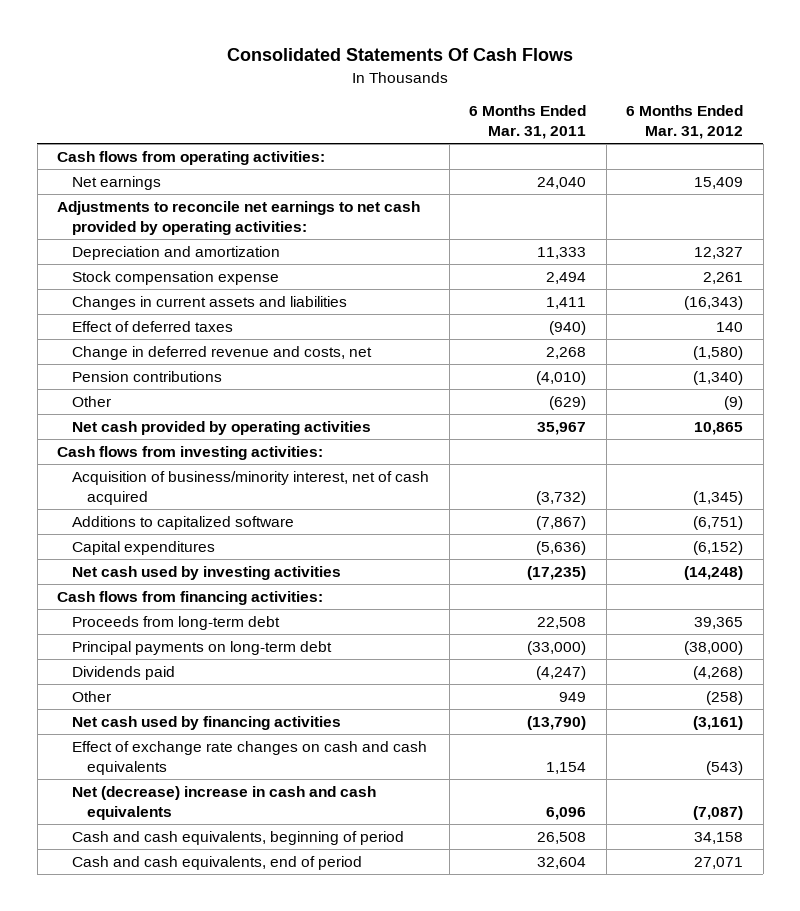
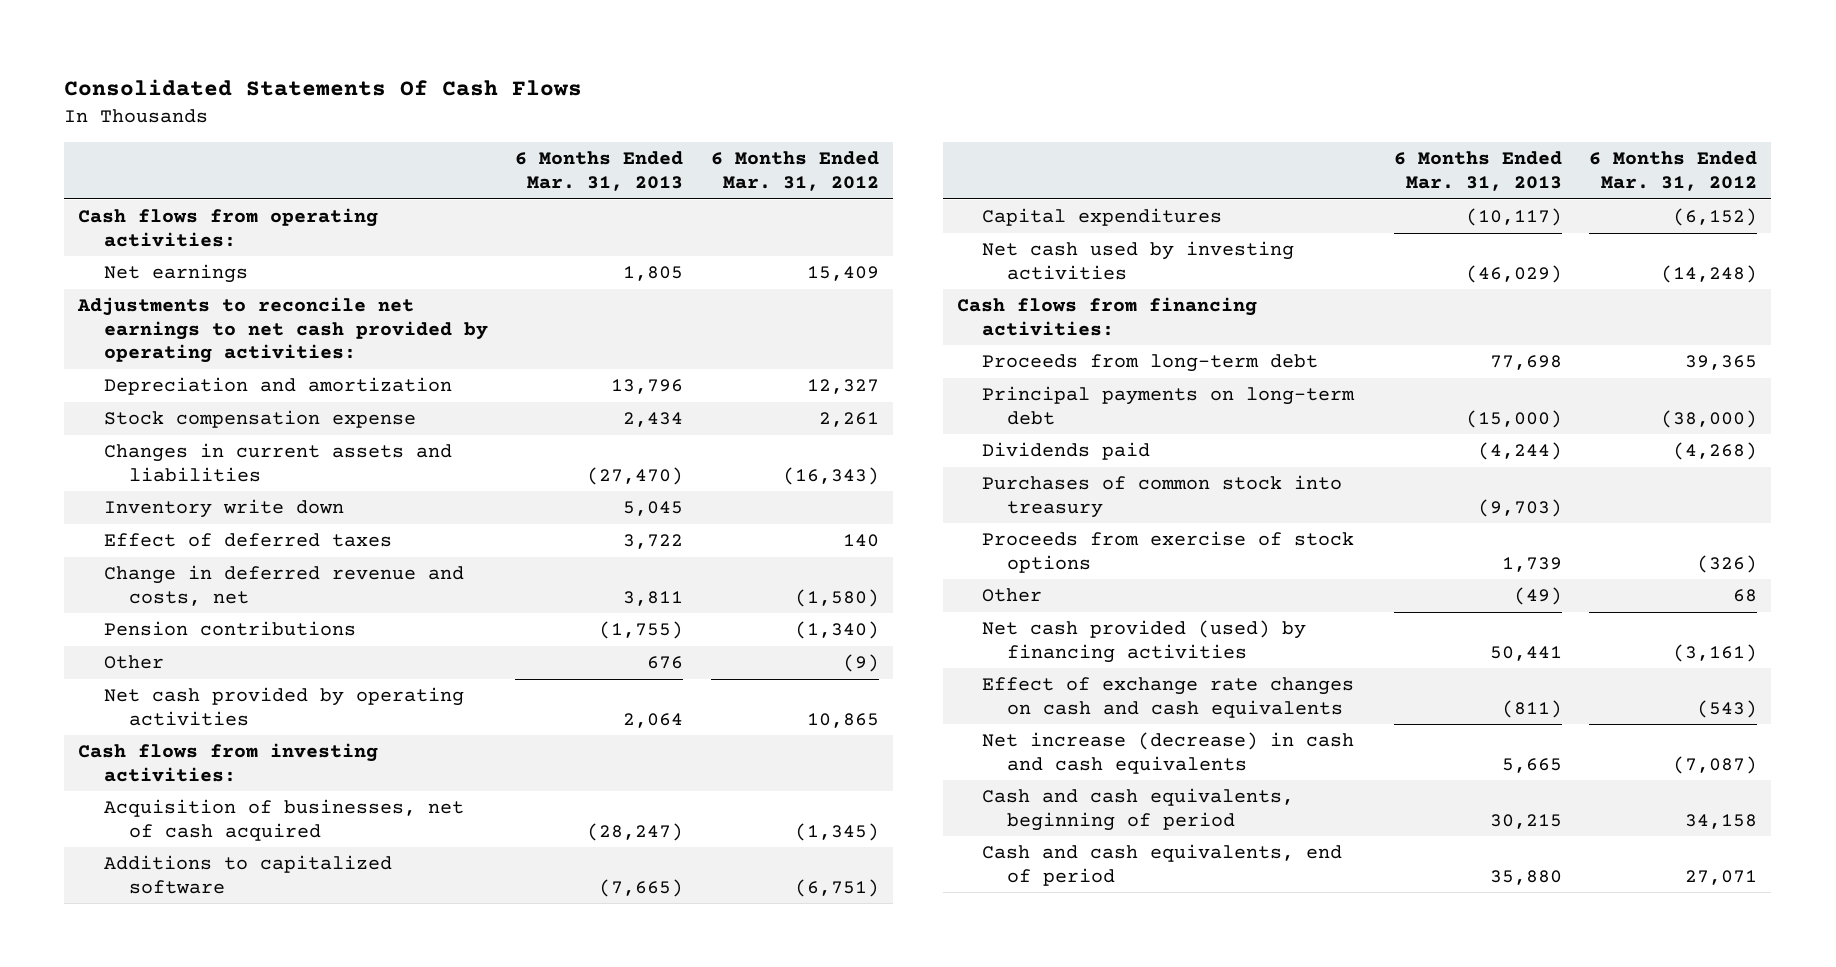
[469,105,587,140] 6 Months Ended Mar. 31, 2011 -> none
none -> [515,151,684,191] 6 Months Ended Mar. 31, 2013
none -> [103,499,344,519] Inventory write down
[72,471,430,505] Acquisition of business/minority interest, net of cash acquired -> [103,799,464,841] Acquisition of businesses, net of cash acquired
none -> [981,475,1342,518] Purchases of common stock into treasury
none -> [981,531,1354,573] Proceeds from exercise of stock options
[706,691,744,706] (258) -> [1733,589,1758,603] 68
[72,716,342,731] Net cash used by financing activities -> [981,620,1306,663] Net cash provided (used) by financing activities
[72,786,377,820] Net (decrease) increase in cash and cash equivalents -> [981,732,1354,774] Net increase (decrease) in cash and cash equivalents

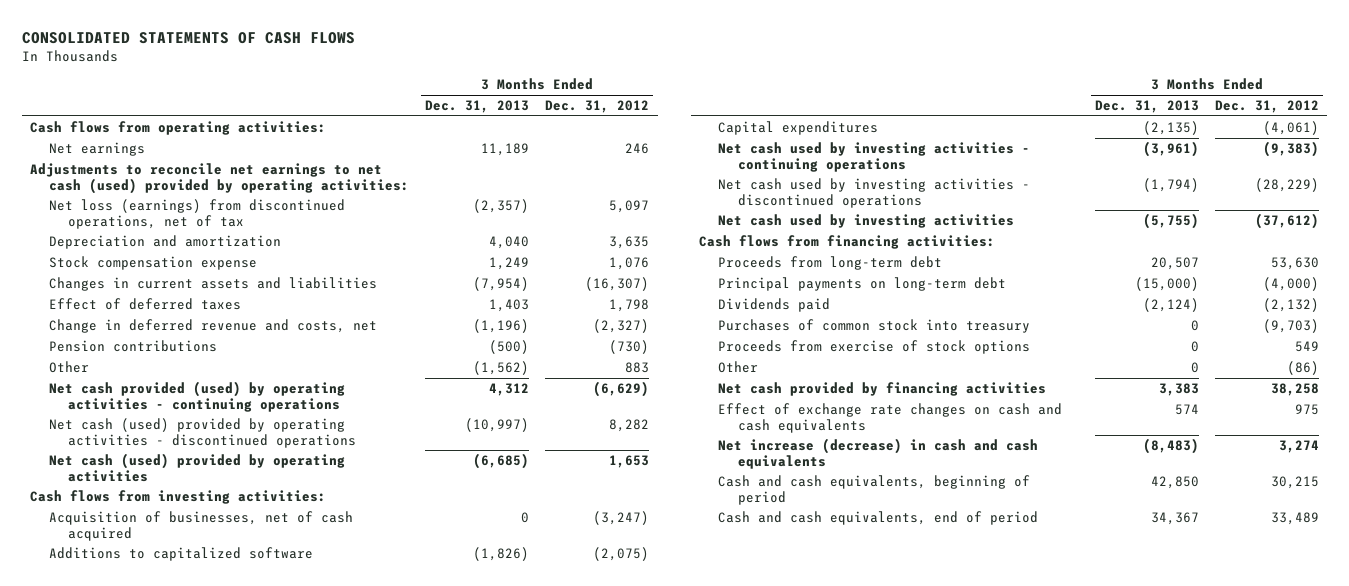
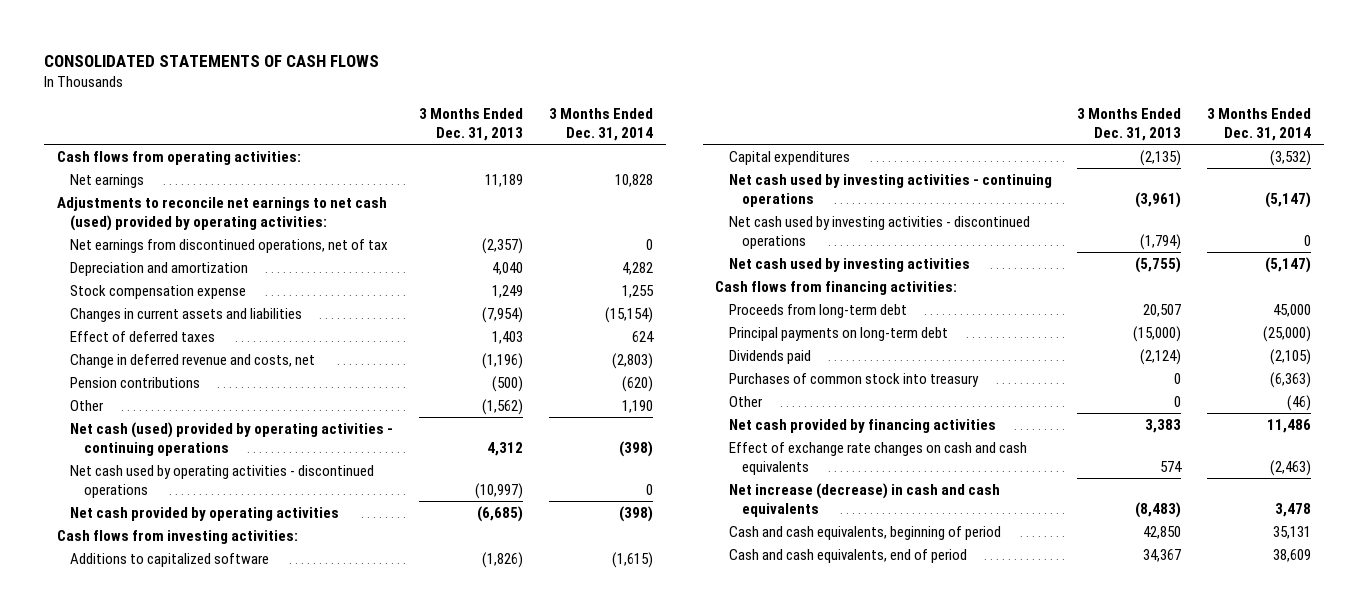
[545,100,650,114] Dec. 31, 2012 -> none
none -> [548,107,653,141] 3 Months Ended Dec. 31, 2014
[48,199,345,229] Net loss (earnings) from discontinued operations, net of tax -> [70,238,389,253] Net earnings from discontinued operations, net of tax
[48,381,345,412] Net cash provided (used) by operating activities - continuing operations -> [70,421,394,456] Net cash (used) provided by operating activities - continuing operations
[48,418,356,448] Net cash (used) provided by operating activities - discontinued operations -> [70,464,375,498] Net cash used by operating activities - discontinued operations
[48,453,345,482] Net cash (used) provided by operating activities -> [70,506,340,521] Net cash provided by operating activities
[48,511,353,541] Acquisition of businesses, net of cash acquired -> none
[718,340,1031,355] Proceeds from exercise of stock options -> none

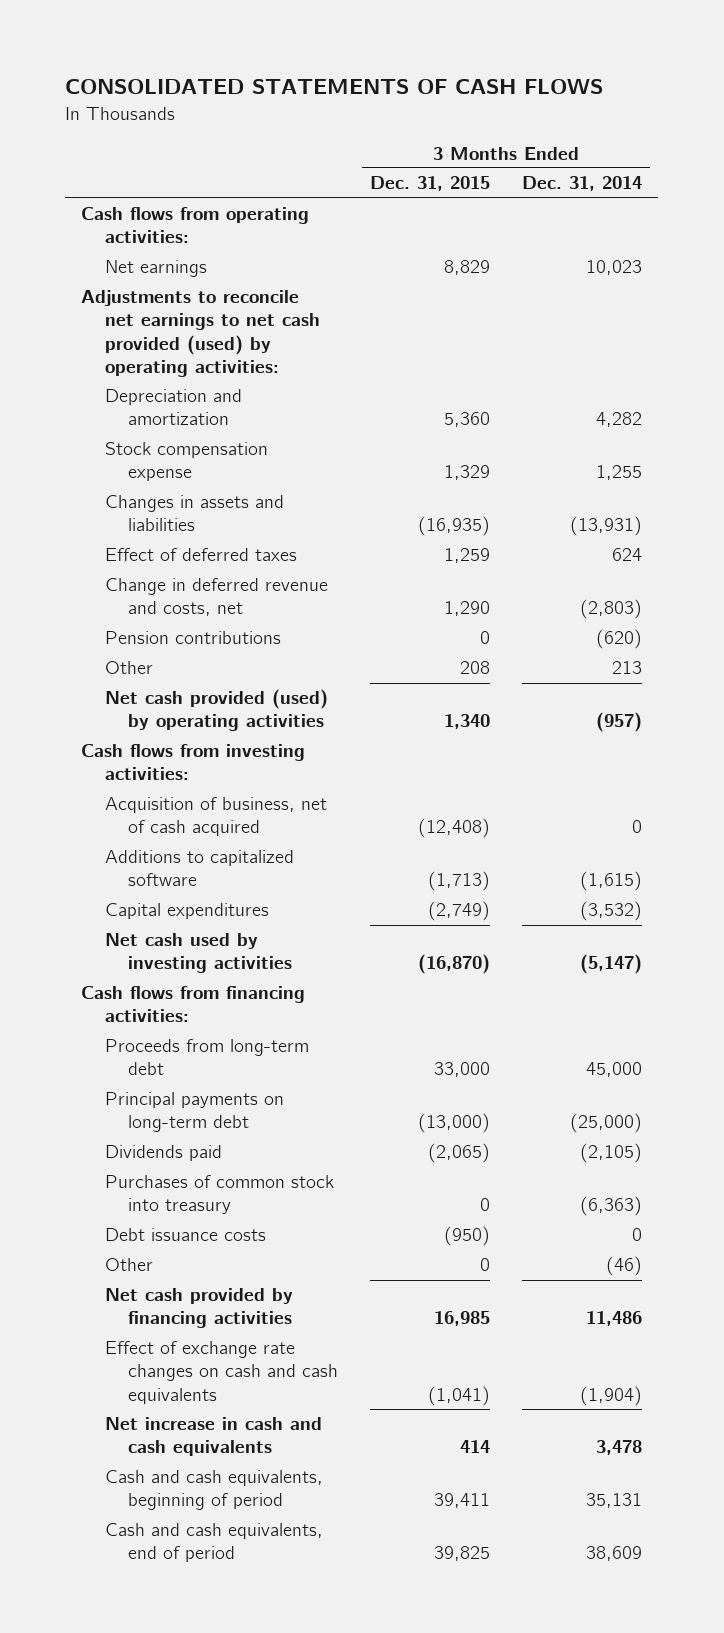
[419,107,524,141] 3 Months Ended Dec. 31, 2013 -> none
none -> [370,176,491,192] Dec. 31, 2015
[70,238,389,253] Net earnings from discontinued operations, net of tax -> none
[614,173,653,187] 10,828 -> [586,260,643,276] 10,023
[57,196,388,231] Adjustments to reconcile net earnings to net cash (used) provided by operating activities: -> [81,290,320,377] Adjustments to reconcile net earnings to net cash provided (used) by operating activities:
[70,307,303,322] Changes in current assets and liabilities -> [104,495,284,532] Changes in assets and liabilities
[604,306,653,323] (15,154) -> [570,516,643,537] (13,931)
[70,464,375,498] Net cash used by operating activities - discontinued operations -> none
[70,506,340,521] Net cash provided by operating activities -> none
[621,399,653,413] 1,190 -> [612,661,643,675] 213
[70,421,394,456] Net cash (used) provided by operating activities - continuing operations -> [104,689,328,732] Net cash provided (used) by operating activities
[618,440,653,457] (398) -> [596,712,643,733] (957)
none -> [104,797,327,837] Acquisition of business, net of cash acquired
[728,173,1052,207] Net cash used by investing activities - continuing operations -> none
[728,215,1030,249] Net cash used by investing activities - discontinued operations -> none
none -> [104,1228,266,1242] Debt issuance costs
[1270,459,1312,476] (2,463) -> [580,1385,643,1406] (1,904)
[728,482,1000,517] Net increase (decrease) in cash and cash equivalents -> [104,1417,322,1457] Net increase in cash and cash equivalents

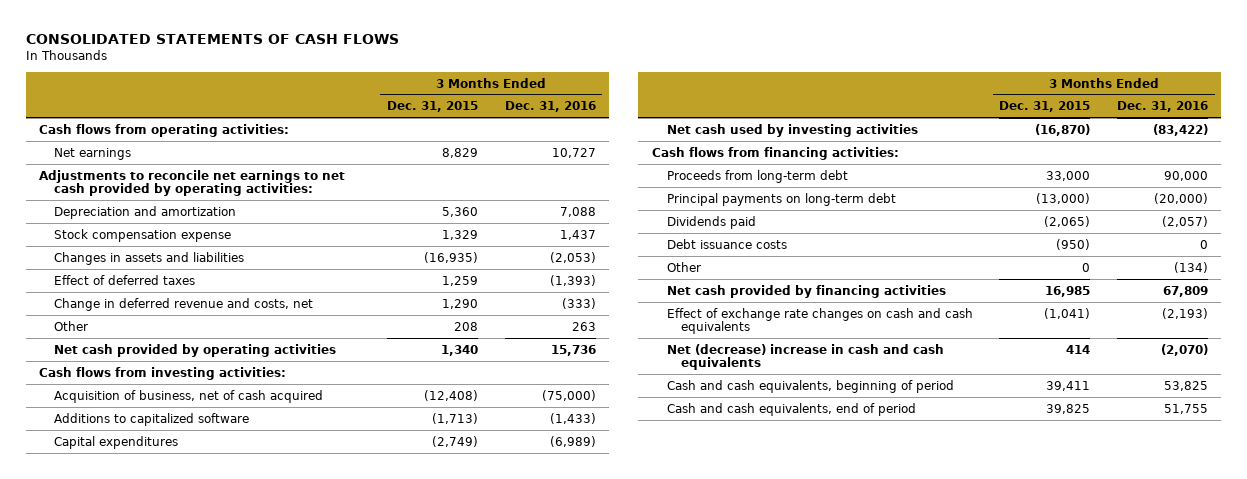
[522,176,643,192] Dec. 31, 2014 -> none
none -> [504,101,596,113] Dec. 31, 2016
[81,290,320,377] Adjustments to reconcile net earnings to net cash provided (used) by operating activities: -> [39,169,346,197] Adjustments to reconcile net earnings to net cash provided by operating activities:
[104,631,281,645] Pension contributions -> none
[104,689,328,732] Net cash provided (used) by operating activities -> [54,343,337,357] Net cash provided by operating activities
[104,1175,334,1215] Purchases of common stock into treasury -> none
[104,1417,322,1457] Net increase in cash and cash equivalents -> [666,343,944,371] Net (decrease) increase in cash and cash equivalents

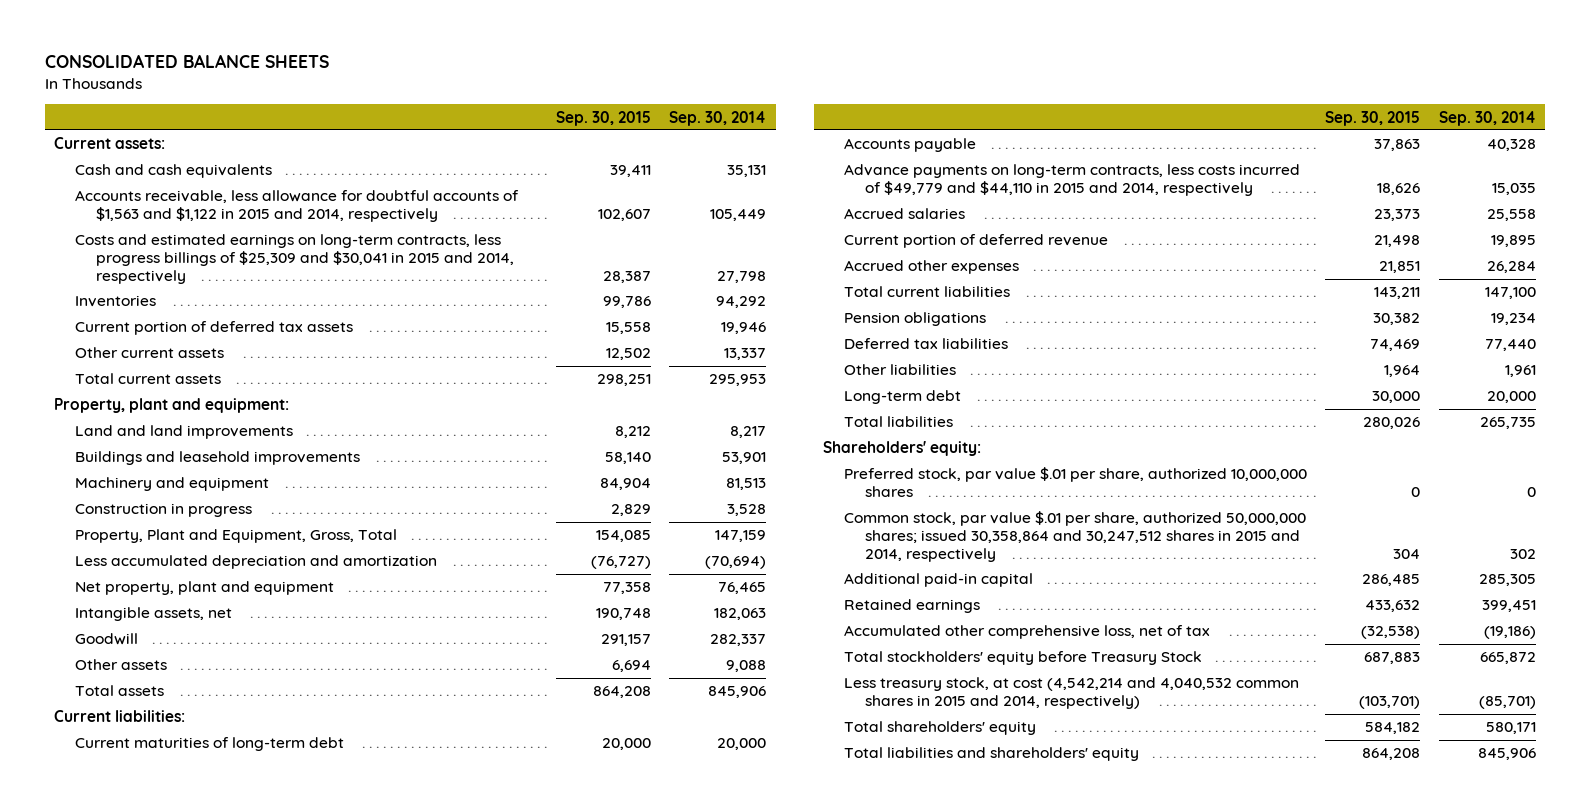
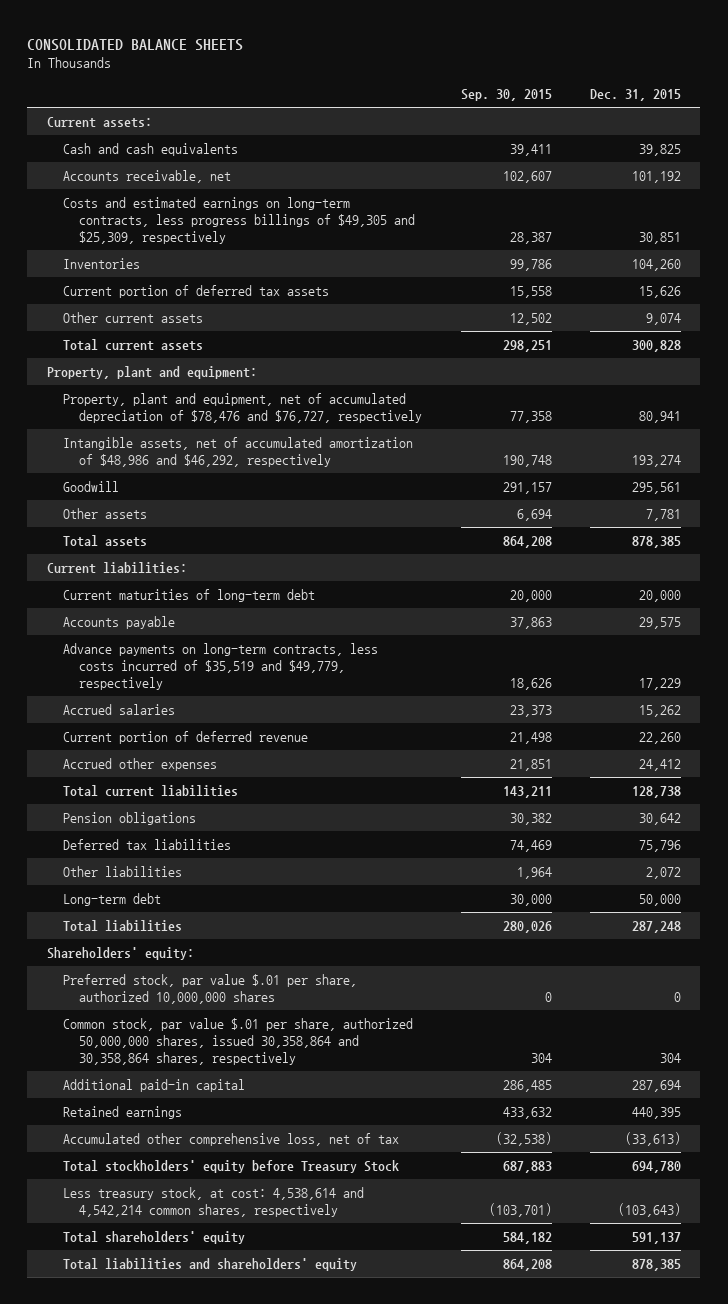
[669,110,767,126] Sep. 30, 2014 -> none
none -> [590,89,682,102] Dec. 31, 2015
[74,190,519,223] Accounts receivable, less allowance for doubtful accounts of $1,563 and $1,122 in 2015 and 2014, respectively -> [62,169,231,183] Accounts receivable, net
[74,234,515,285] Costs and estimated earnings on long-term contracts, less progress billings of $25,309 and $30,041 in 2015 and 2014, respectively -> [62,196,416,245] Costs and estimated earnings on long-term contracts, less progress billings of $49,305 and $25,309, respectively
[74,425,293,440] Land and land improvements -> none
[74,451,360,466] Buildings and leasehold improvements -> none
[74,477,269,492] Machinery and equipment -> none
[74,503,252,518] Construction in progress -> none
[74,555,437,570] Less accumulated depreciation and amortization -> none
[74,581,334,596] Net property, plant and equipment -> none
[74,529,397,544] Property, Plant and Equipment, Gross, Total -> [62,392,423,424] Property, plant and equipment, net of accumulated depreciation of $78,476 and $76,727, respectively
[596,530,652,543] 154,085 -> [509,411,552,424] 77,358
[74,607,232,622] Intangible assets, net -> [62,436,413,468] Intangible assets, net of accumulated amortization of $48,986 and $46,292, respectively
[844,164,1301,197] Advance payments on long-term contracts, less costs incurred of $49,779 and $44,110 in 2015 and 2014, respectively -> [62,642,378,691] Advance payments on long-term contracts, less costs incurred of $35,519 and $49,779, respectively
[844,511,1307,563] Common stock, par value $.01 per share, authorized 50,000,000 shares; issued 30,358,864 and 30,247,512 shares in 2015 and 2014, respectively -> [62,1017,413,1066] Common stock, par value $.01 per share, authorized 50,000,000 shares, issued 30,358,864 and 30,358,864 shares, respectively
[844,677,1300,710] Less treasury stock, at cost (4,542,214 and 4,040,532 common shares in 2015 and 2014, respectively) -> [62,1186,364,1218] Less treasury stock, at cost: 4,538,614 and 4,542,214 common shares, respectively

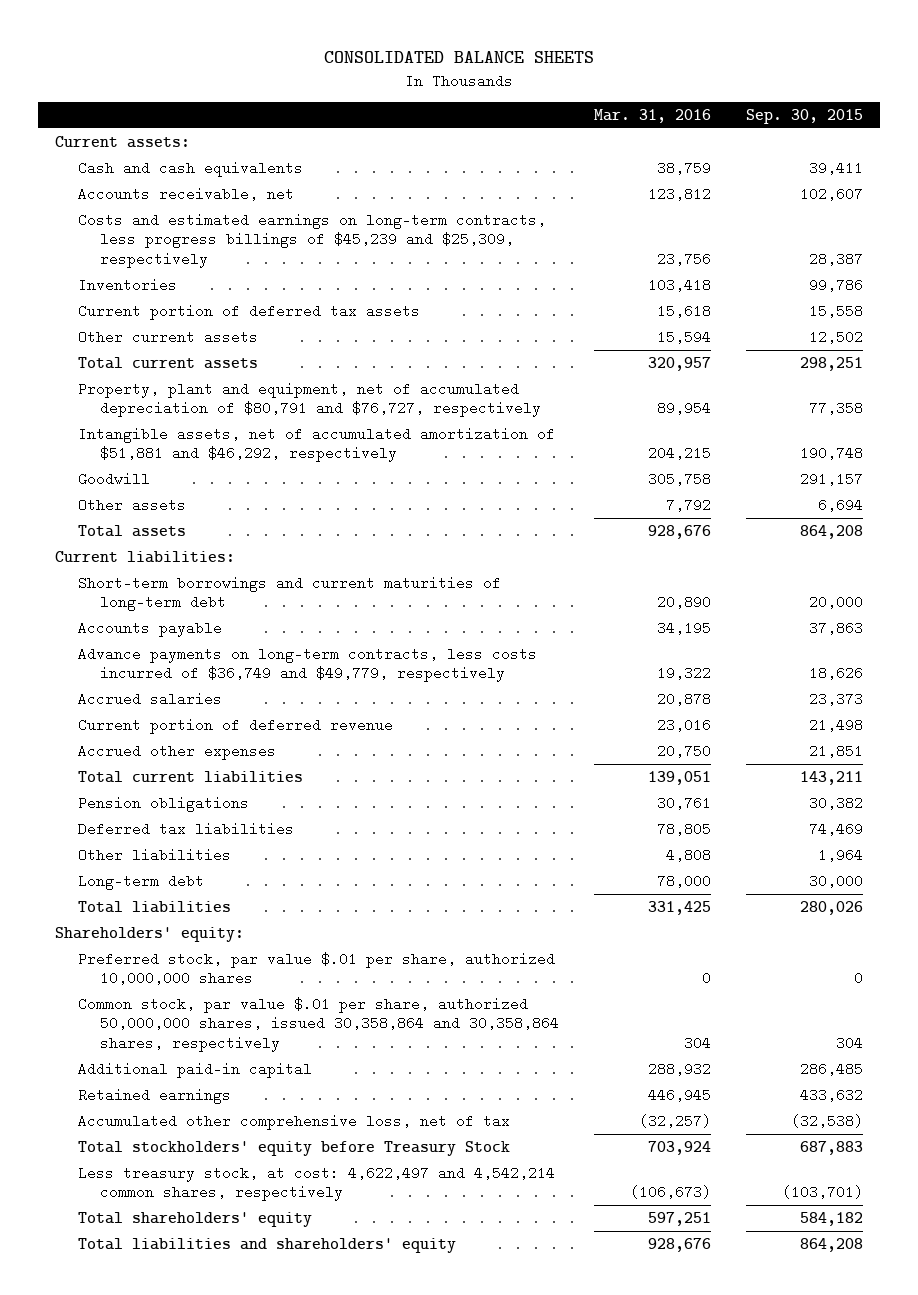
[590,89,682,102] Dec. 31, 2015 -> none
none -> [594,108,712,123] Mar. 31, 2016
[62,196,416,245] Costs and estimated earnings on long-term contracts, less progress billings of $49,305 and $25,309, respectively -> [77,212,546,268] Costs and estimated earnings on long-term contracts, less progress billings of $45,239 and $25,309, respectively
[46,365,257,379] Property, plant and equipment: -> none
[62,392,423,424] Property, plant and equipment, net of accumulated depreciation of $78,476 and $76,727, respectively -> [77,381,542,418] Property, plant and equipment, net of accumulated depreciation of $80,791 and $76,727, respectively
[62,436,413,468] Intangible assets, net of accumulated amortization of $48,986 and $46,292, respectively -> [77,426,555,463] Intangible assets, net of accumulated amortization of $51,881 and $46,292, respectively
[62,588,315,602] Current maturities of long-term debt -> [77,575,501,612] Short-term borrowings and current maturities of long-term debt
[62,642,378,691] Advance payments on long-term contracts, less costs incurred of $35,519 and $49,779, respectively -> [77,646,537,683] Advance payments on long-term contracts, less costs incurred of $36,749 and $49,779, respectively
[62,1186,364,1218] Less treasury stock, at cost: 4,538,614 and 4,542,214 common shares, respectively -> [77,1165,555,1202] Less treasury stock, at cost: 4,622,497 and 4,542,214 common shares, respectively

